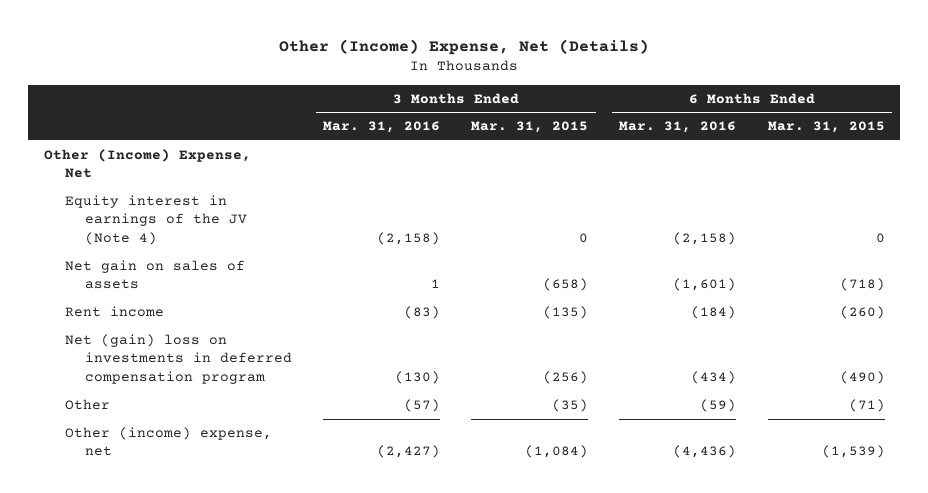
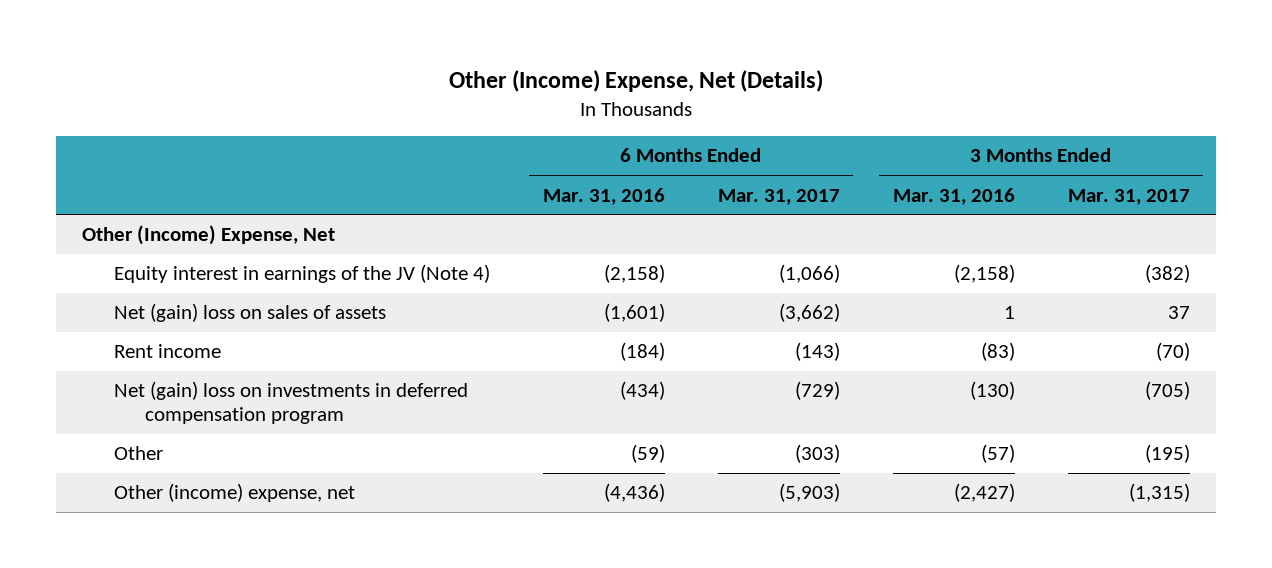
[471,121,589,134] Mar. 31, 2015 -> none
[767,121,885,134] Mar. 31, 2015 -> none
none -> [717,188,840,205] Mar. 31, 2017
none -> [1067,188,1190,205] Mar. 31, 2017
[64,259,245,290] Net gain on sales of assets -> [113,303,386,323] Net (gain) loss on sales of assets

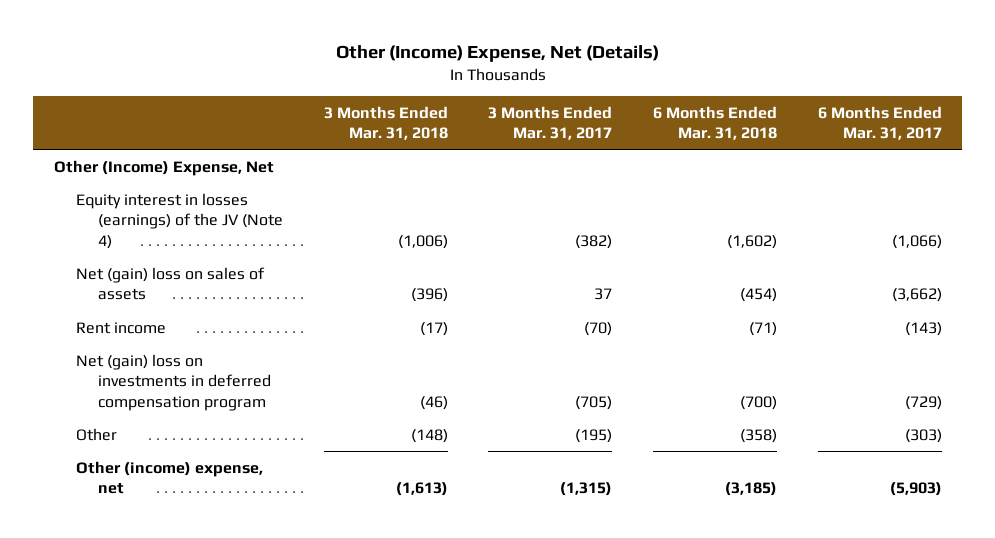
[542,187,665,205] Mar. 31, 2016 -> none
[892,187,1015,205] Mar. 31, 2016 -> none
none -> [323,105,448,141] 3 Months Ended Mar. 31, 2018
none -> [653,105,778,141] 6 Months Ended Mar. 31, 2018
[113,264,490,284] Equity interest in earnings of the JV (Note 4) -> [76,192,284,249] Equity interest in losses (earnings) of the JV (Note 4)

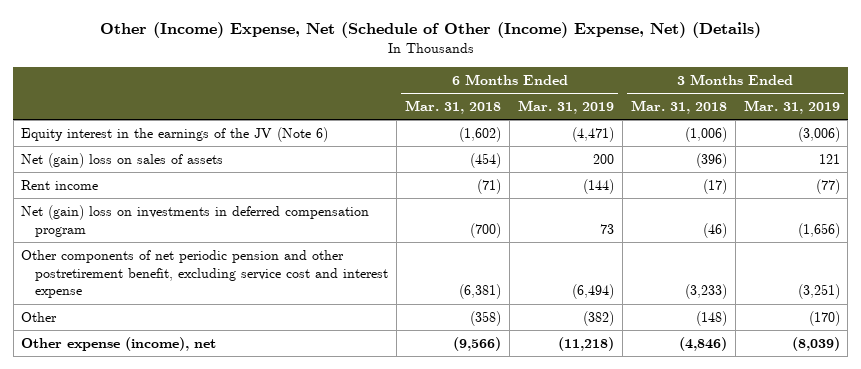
[335,45,659,63] Other (Income) Expense, Net (Details) -> [99,22,761,39] Other (Income) Expense, Net (Schedule of Other (Income) Expense, Net) (Details)
[488,105,613,141] 3 Months Ended Mar. 31, 2017 -> none
[817,105,942,141] 6 Months Ended Mar. 31, 2017 -> none
none -> [518,100,615,115] Mar. 31, 2019
none -> [743,100,840,115] Mar. 31, 2019
[53,159,274,176] Other (Income) Expense, Net -> none
[76,192,284,249] Equity interest in losses (earnings) of the JV (Note 4) -> [21,126,329,142] Equity interest in the earnings of the JV (Note 6)
none -> [21,249,389,299] Other components of net periodic pension and other postretirement benefit, excluding service cost and interest expense
[76,460,264,495] Other (income) expense, net -> [21,336,217,351] Other expense (income), net
[395,482,448,497] (1,613) -> [678,336,727,351] (4,846)
[725,482,778,497] (3,185) -> [453,336,502,351] (9,566)

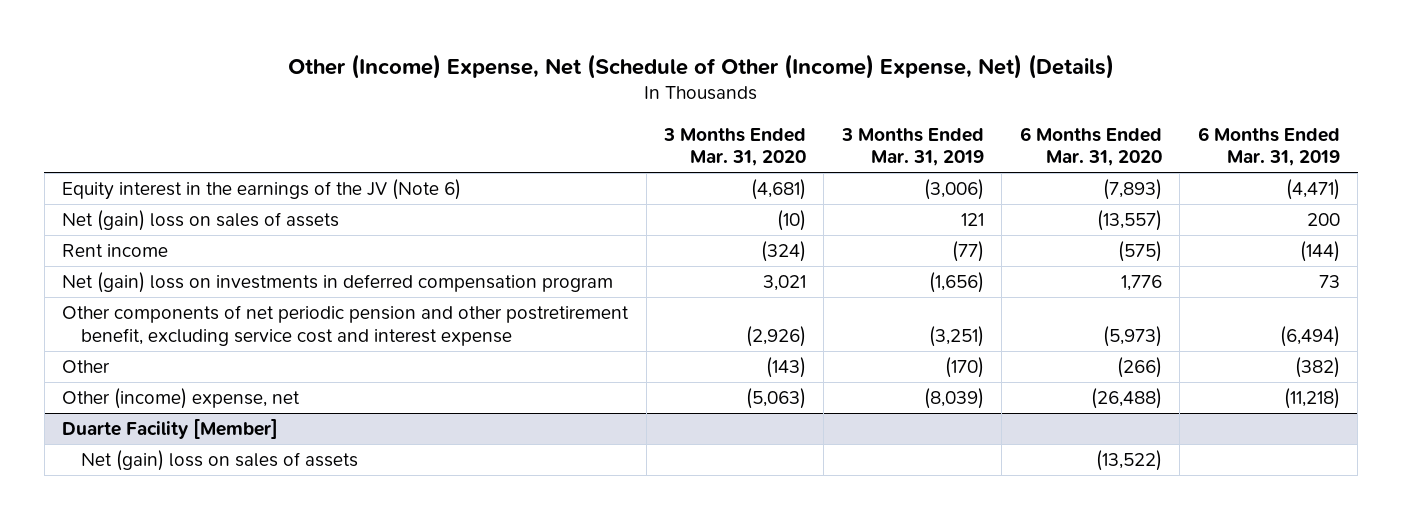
[405,100,502,115] Mar. 31, 2018 -> none
[630,100,727,115] Mar. 31, 2018 -> none
none -> [662,127,806,167] 3 Months Ended Mar. 31, 2020
none -> [1019,126,1162,167] 6 Months Ended Mar. 31, 2020
[21,336,217,351] Other expense (income), net -> [62,388,301,410] Other (income) expense, net
none -> [62,419,279,440] Duarte Facility [Member]
none -> [80,450,358,472] Net (gain) loss on sales of assets

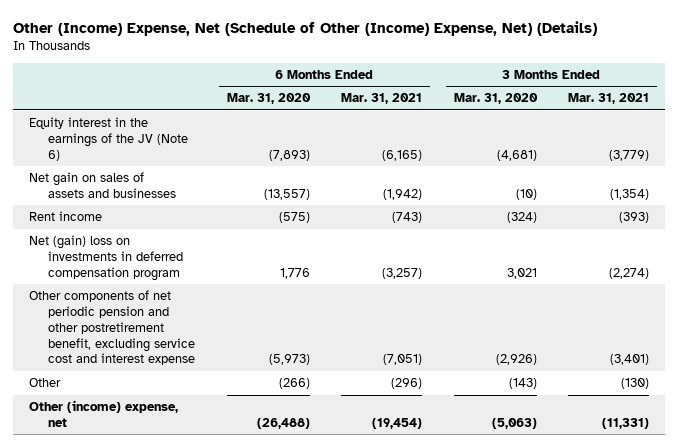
[840,127,984,167] 3 Months Ended Mar. 31, 2019 -> none
[1197,126,1340,167] 6 Months Ended Mar. 31, 2019 -> none
none -> [341,93,423,105] Mar. 31, 2021
none -> [568,93,650,105] Mar. 31, 2021
[62,210,340,232] Net (gain) loss on sales of assets -> [29,172,177,198] Net gain on sales of assets and businesses
[62,419,279,440] Duarte Facility [Member] -> none
[80,450,358,472] Net (gain) loss on sales of assets -> none

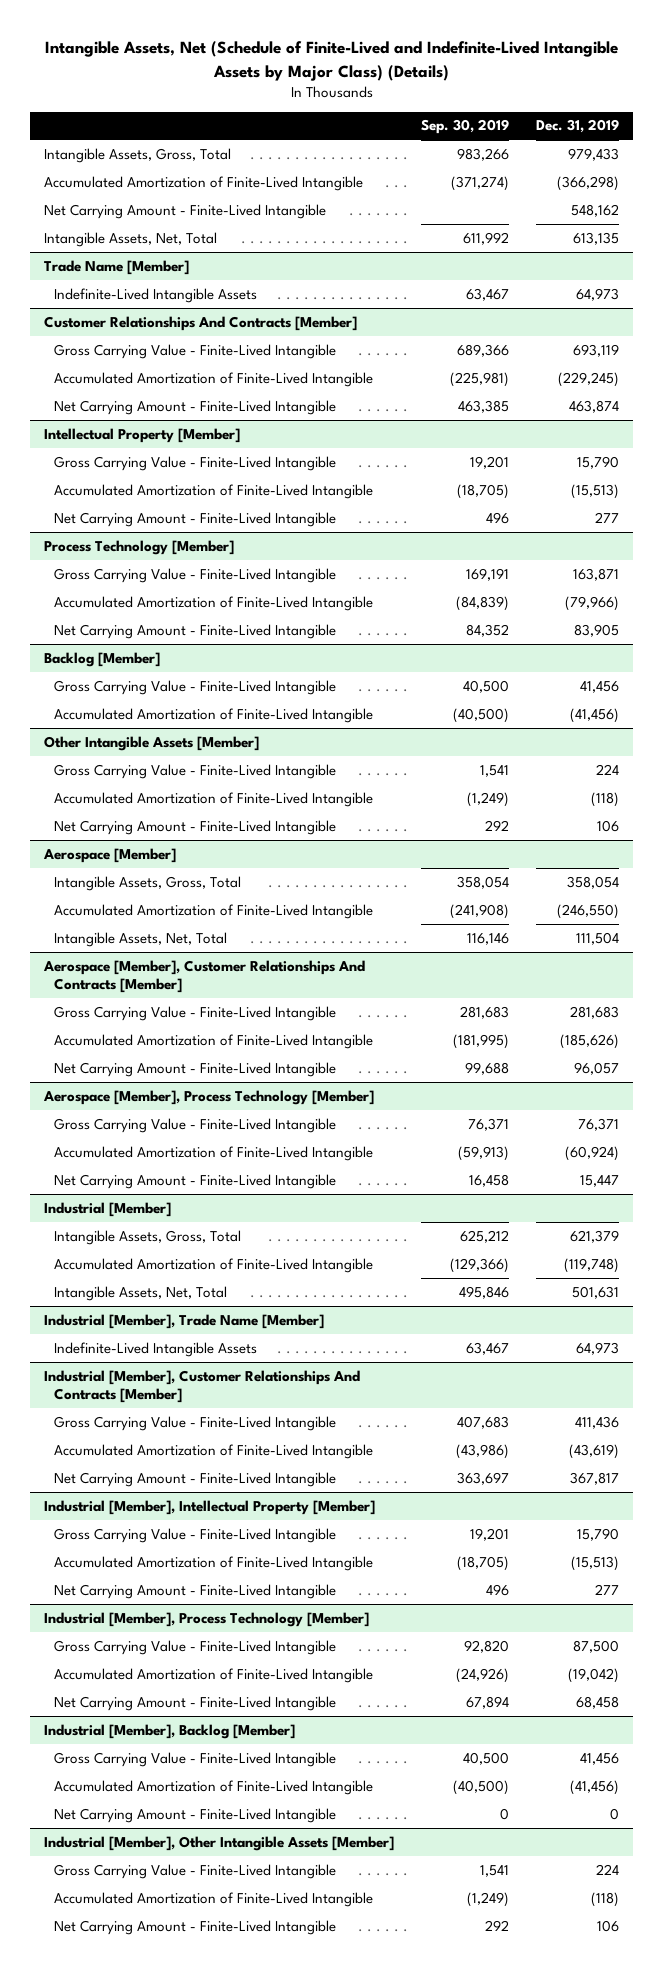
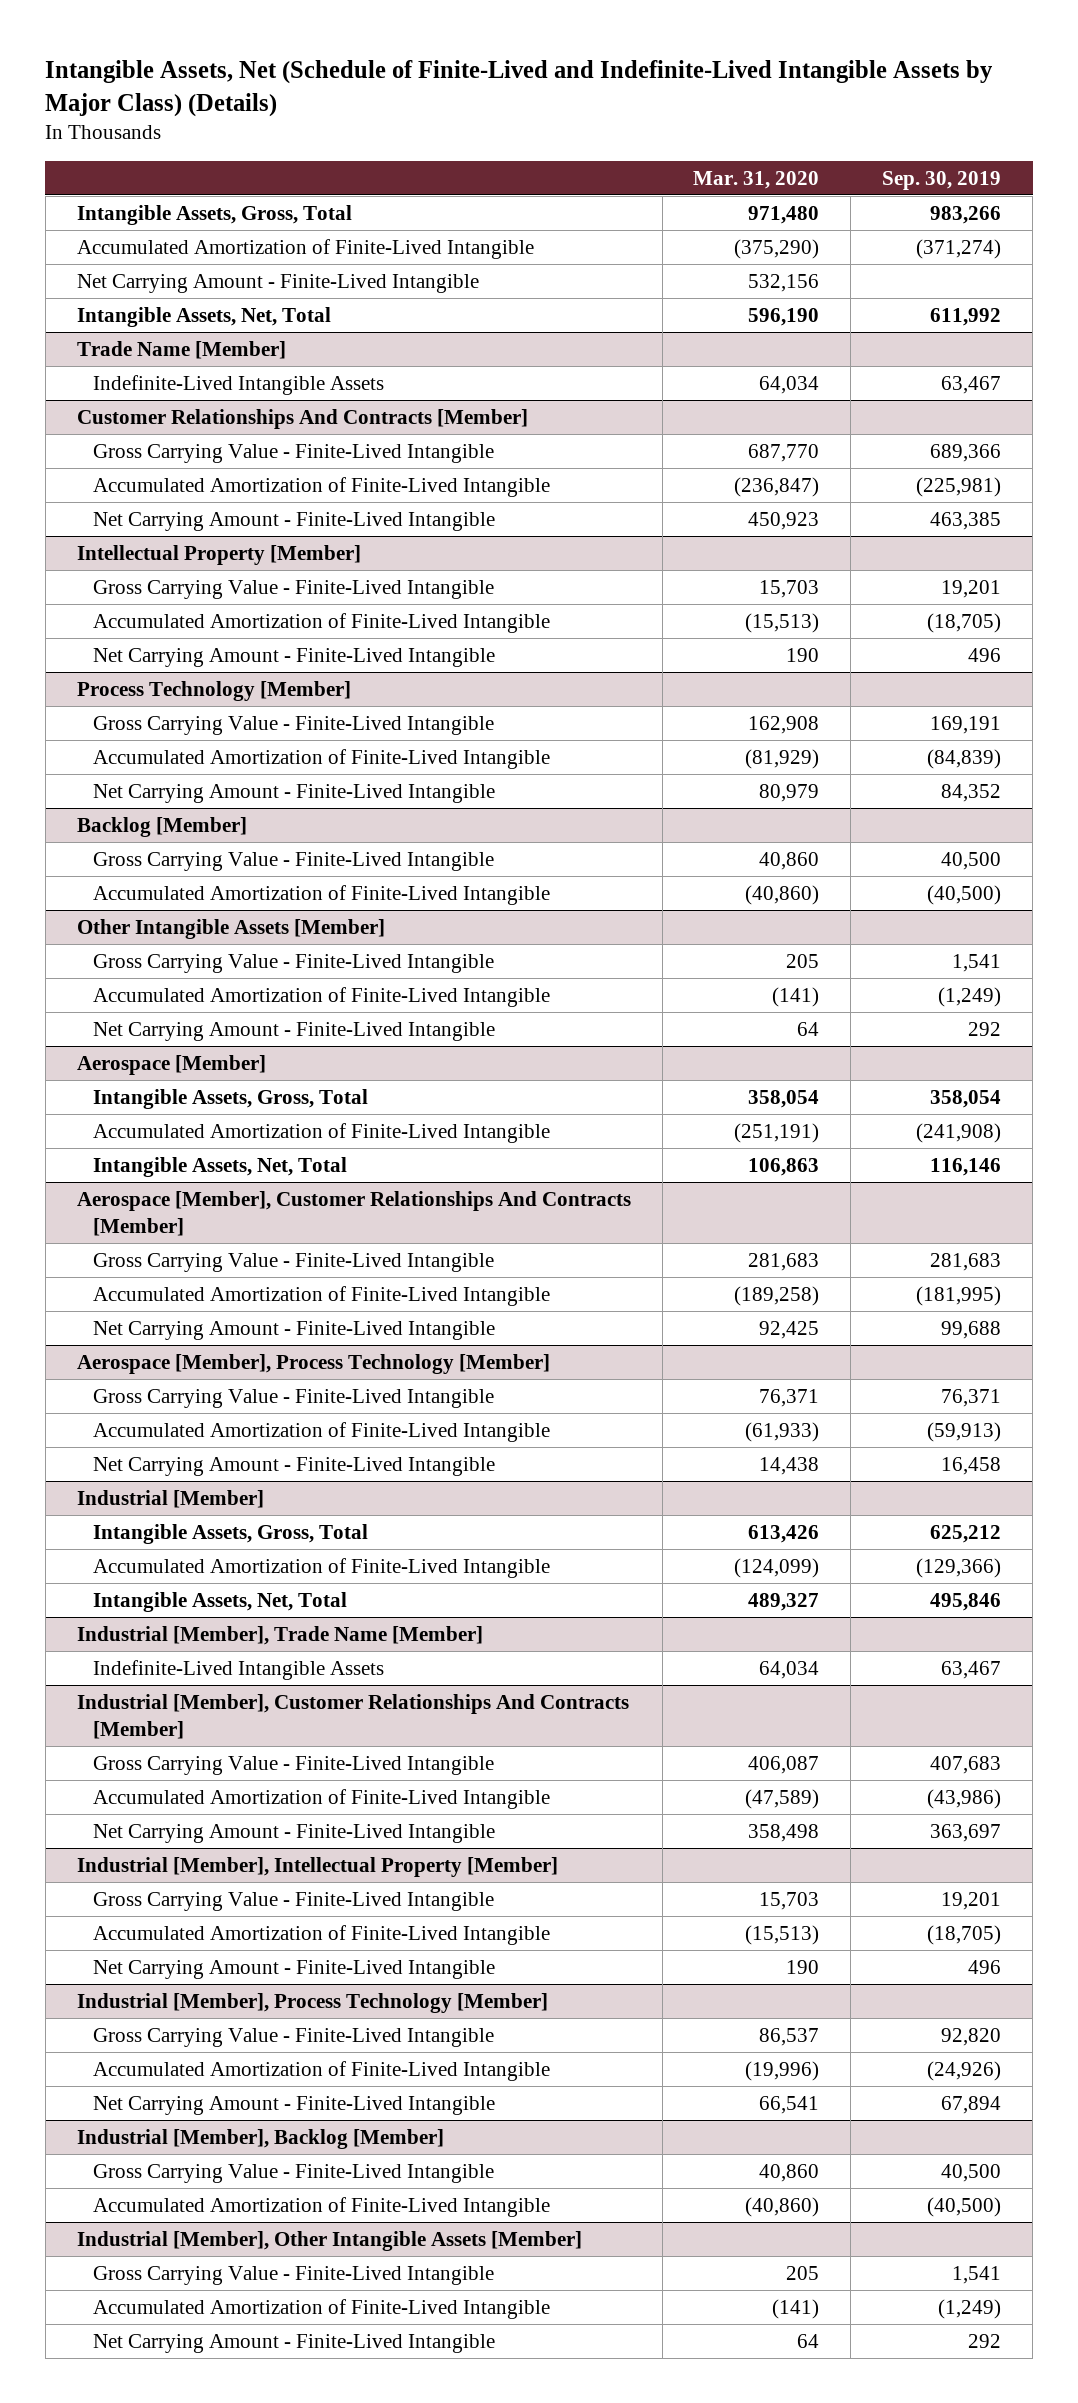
[536,119,620,134] Dec. 31, 2019 -> none
none -> [693,170,820,189] Mar. 31, 2020
[54,1807,337,1823] Net Carrying Amount - Finite-Lived Intangible -> none

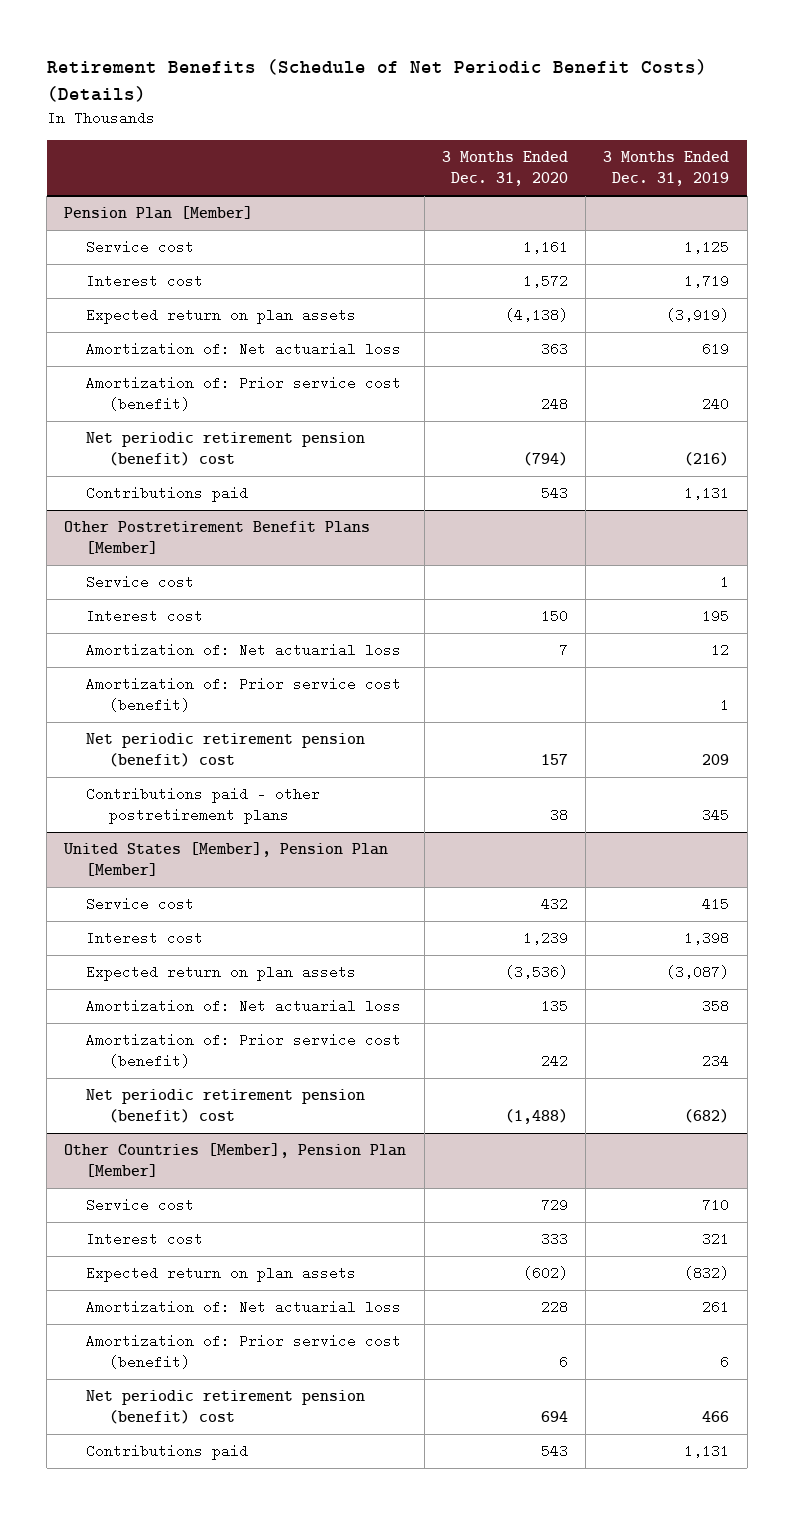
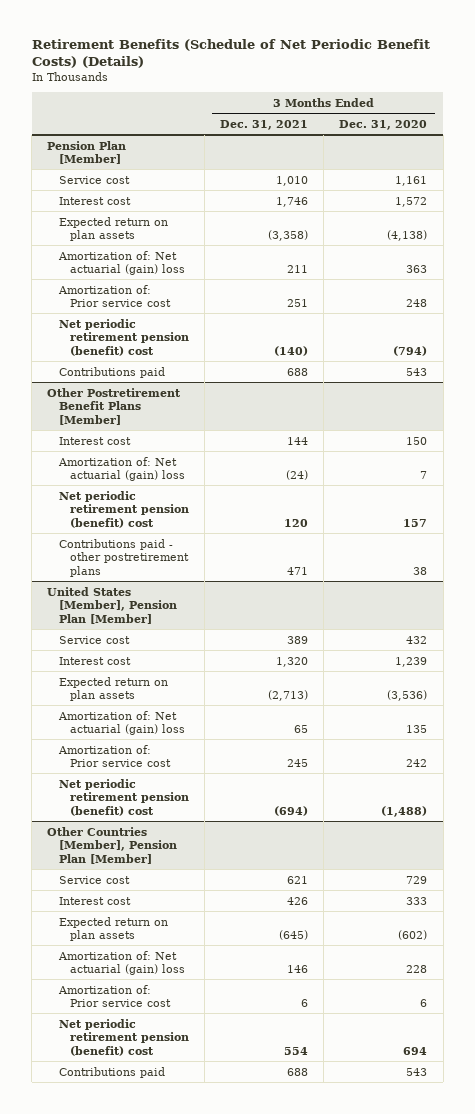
[603,151,730,187] 3 Months Ended Dec. 31, 2019 -> none
none -> [220,119,309,130] Dec. 31, 2021
[86,342,402,357] Amortization of: Net actuarial loss -> [57,250,185,276] Amortization of: Net actuarial (gain) loss
[86,376,402,412] Amortization of: Prior service cost (benefit) -> [57,284,171,308] Amortization of: Prior service cost
[86,575,195,590] Service cost -> none
[86,677,402,713] Amortization of: Prior service cost (benefit) -> none
[86,643,402,658] Amortization of: Net actuarial loss -> [57,456,185,482] Amortization of: Net actuarial (gain) loss
[86,999,402,1014] Amortization of: Net actuarial loss -> [57,710,185,736] Amortization of: Net actuarial (gain) loss
[86,1033,402,1069] Amortization of: Prior service cost (benefit) -> [57,744,171,768] Amortization of: Prior service cost
[86,1300,402,1315] Amortization of: Net actuarial loss -> [57,950,185,976] Amortization of: Net actuarial (gain) loss
[86,1334,402,1370] Amortization of: Prior service cost (benefit) -> [57,984,171,1008] Amortization of: Prior service cost

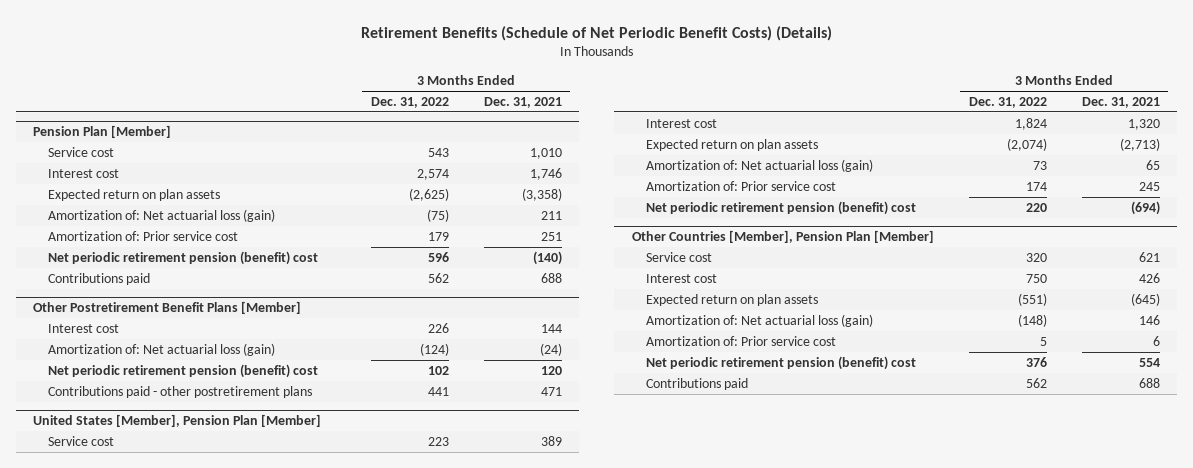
[339,119,428,130] Dec. 31, 2020 -> none
none -> [370,97,449,109] Dec. 31, 2022
[57,250,185,276] Amortization of: Net actuarial (gain) loss -> [48,208,276,222] Amortization of: Net actuarial loss (gain)
[57,456,185,482] Amortization of: Net actuarial (gain) loss -> [48,342,276,356] Amortization of: Net actuarial loss (gain)
[57,710,185,736] Amortization of: Net actuarial (gain) loss -> [646,158,874,172] Amortization of: Net actuarial loss (gain)
[57,950,185,976] Amortization of: Net actuarial (gain) loss -> [646,313,874,327] Amortization of: Net actuarial loss (gain)

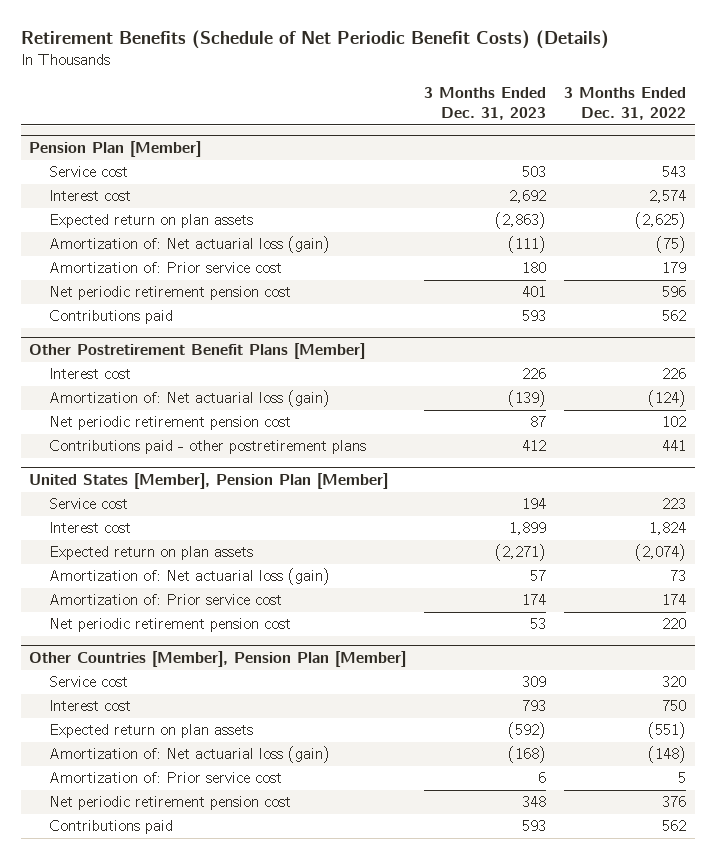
[483,97,562,109] Dec. 31, 2021 -> none
none -> [424,86,547,120] 3 Months Ended Dec. 31, 2023
[48,250,319,265] Net periodic retirement pension (benefit) cost -> [49,286,292,301] Net periodic retirement pension cost
[48,363,319,378] Net periodic retirement pension (benefit) cost -> [49,416,292,431] Net periodic retirement pension cost
[646,200,917,215] Net periodic retirement pension (benefit) cost -> [49,618,292,633] Net periodic retirement pension cost
[646,355,917,370] Net periodic retirement pension (benefit) cost -> [49,796,292,811] Net periodic retirement pension cost

